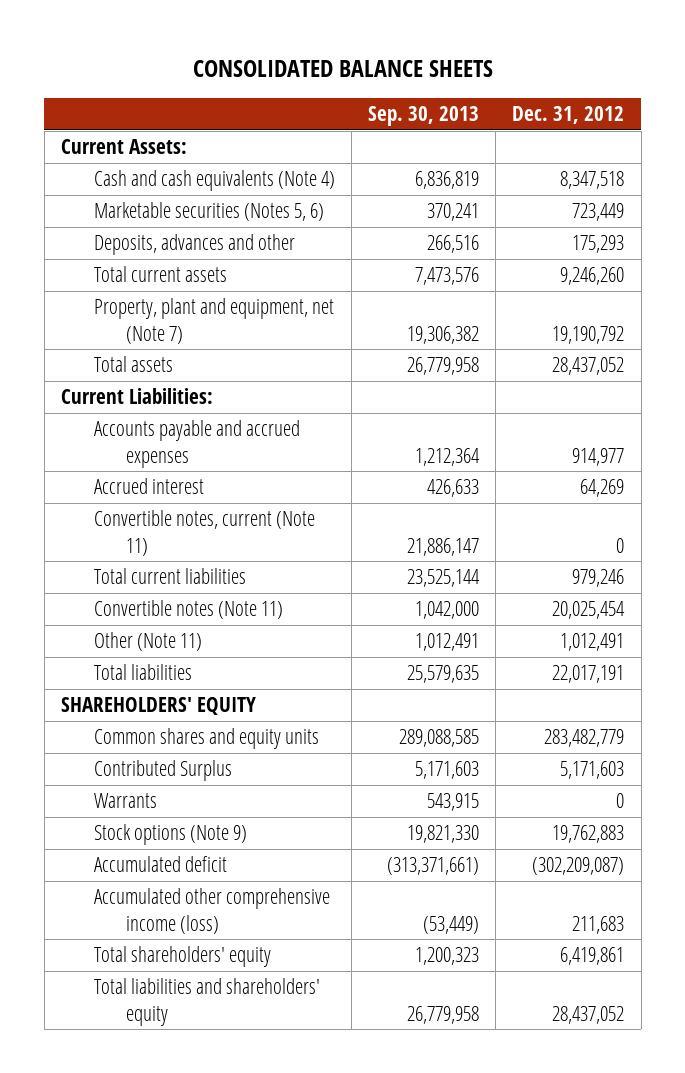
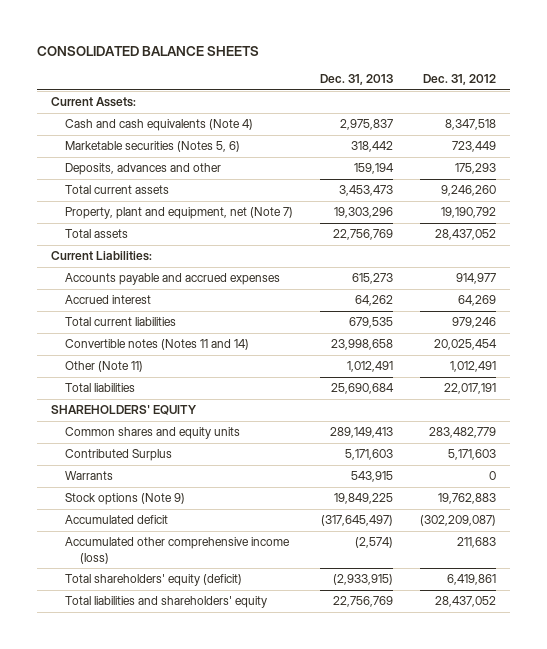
[367,106,479,127] Sep. 30, 2013 -> none
none -> [320,73,394,85] Dec. 31, 2013
[93,510,315,556] Convertible notes, current (Note 11) -> none
[93,600,283,620] Convertible notes (Note 11) -> [65,339,250,351] Convertible notes (Notes 11 and 14)
[93,946,271,968] Total shareholders' equity -> [65,574,243,587] Total shareholders' equity (deficit)

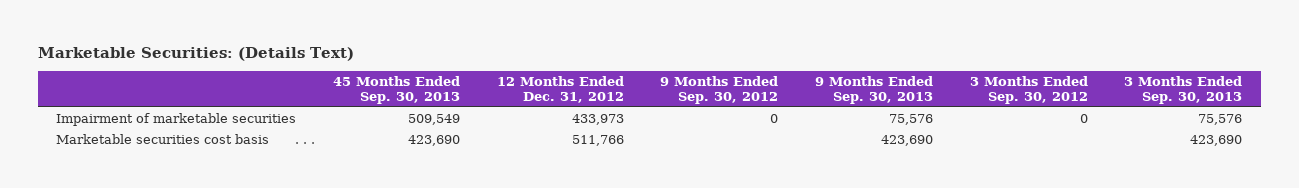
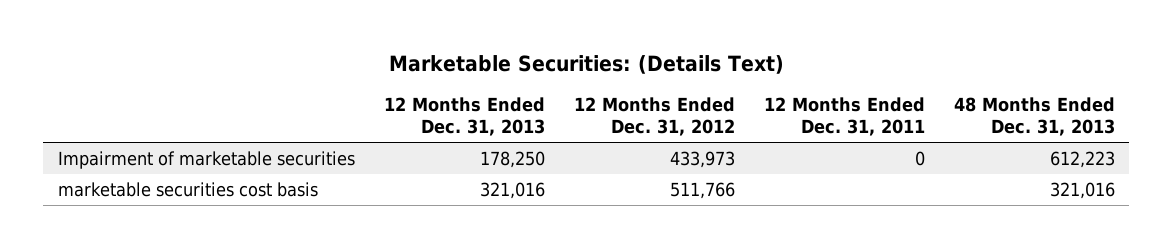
[333,75,461,105] 45 Months Ended Sep. 30, 2013 -> none
[660,75,779,105] 9 Months Ended Sep. 30, 2012 -> none
[815,75,934,105] 9 Months Ended Sep. 30, 2013 -> none
[969,75,1088,105] 3 Months Ended Sep. 30, 2012 -> none
[1124,75,1243,105] 3 Months Ended Sep. 30, 2013 -> none
none -> [383,97,545,137] 12 Months Ended Dec. 31, 2013
none -> [763,97,925,137] 12 Months Ended Dec. 31, 2011
none -> [953,97,1115,137] 48 Months Ended Dec. 31, 2013
[56,133,270,144] Marketable securities cost basis -> [57,181,318,197] marketable securities cost basis

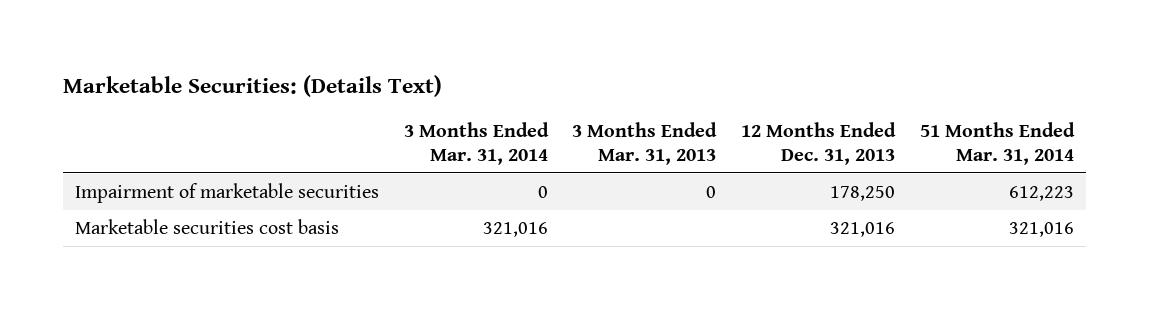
[573,97,735,137] 12 Months Ended Dec. 31, 2012 -> none
[763,97,925,137] 12 Months Ended Dec. 31, 2011 -> none
[953,97,1115,137] 48 Months Ended Dec. 31, 2013 -> none
none -> [403,122,549,166] 3 Months Ended Mar. 31, 2014
none -> [572,122,718,166] 3 Months Ended Mar. 31, 2013
none -> [919,122,1075,166] 51 Months Ended Mar. 31, 2014
[57,181,318,197] marketable securities cost basis -> [75,218,340,234] Marketable securities cost basis

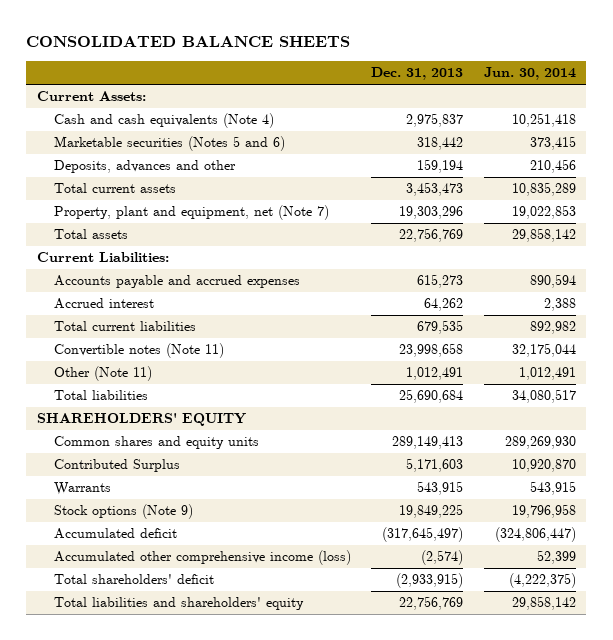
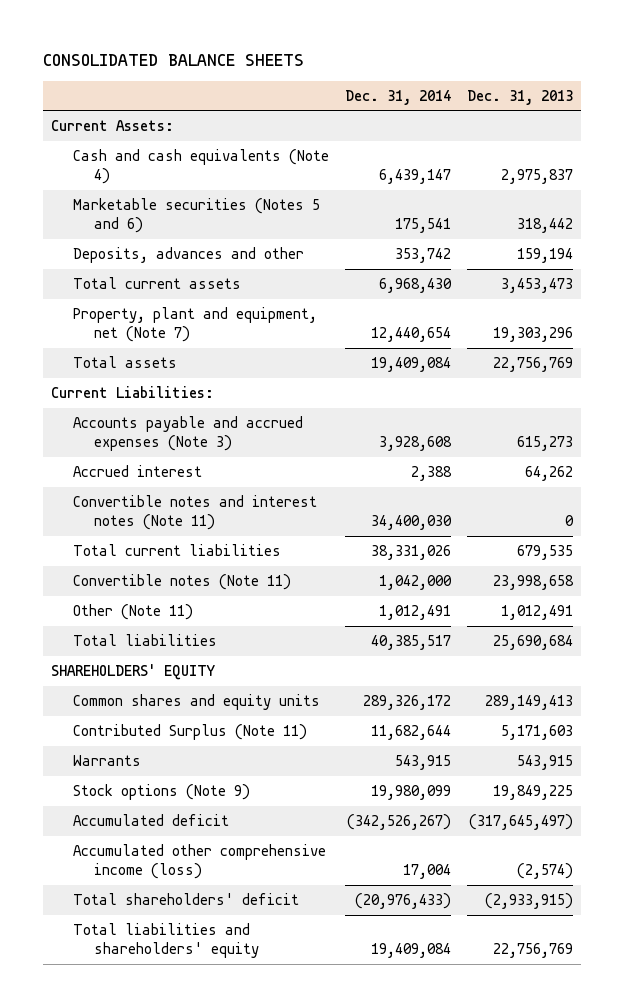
[484,67,577,81] Jun. 30, 2014 -> none
none -> [344,89,451,105] Dec. 31, 2014
[53,275,300,289] Accounts payable and accrued expenses -> [72,415,303,452] Accounts payable and accrued expenses (Note 3)
none -> [72,494,317,531] Convertible notes and interest notes (Note 11)
[53,459,180,473] Contributed Surplus -> [72,723,307,740] Contributed Surplus (Note 11)

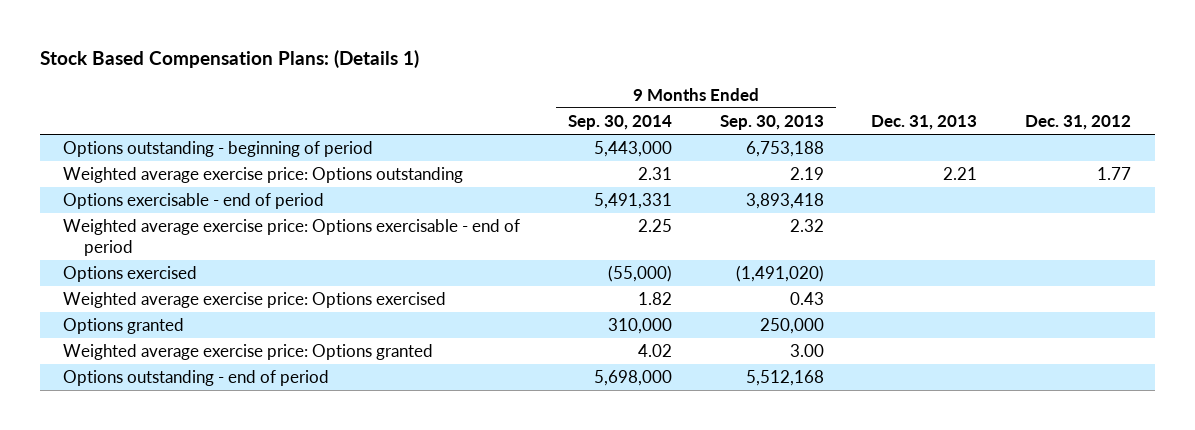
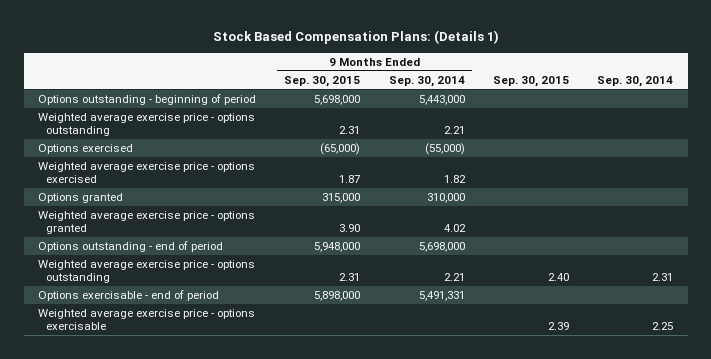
[719,115,824,131] Sep. 30, 2013 -> none
[871,115,978,131] Dec. 31, 2013 -> none
[1025,115,1132,131] Dec. 31, 2012 -> none
none -> [284,75,361,87] Sep. 30, 2015
none -> [493,75,570,87] Sep. 30, 2015
none -> [597,75,674,87] Sep. 30, 2014
[63,219,521,256] Weighted average exercise price: Options exercisable - end of period -> none
[63,167,464,184] Weighted average exercise price: Options outstanding -> [38,113,256,137] Weighted average exercise price - options outstanding
[638,167,673,181] 2.31 -> [443,126,465,135] 2.21
[63,292,447,309] Weighted average exercise price: Options exercised -> [38,162,256,184] Weighted average exercise price - options exercised
[63,344,434,361] Weighted average exercise price: Options granted -> [38,211,256,235] Weighted average exercise price - options granted
none -> [38,260,256,284] Weighted average exercise price - options outstanding
[63,193,325,210] Options exercisable - end of period -> [38,290,220,302] Options exercisable - end of period
none -> [38,309,256,331] Weighted average exercise price - options exercisable

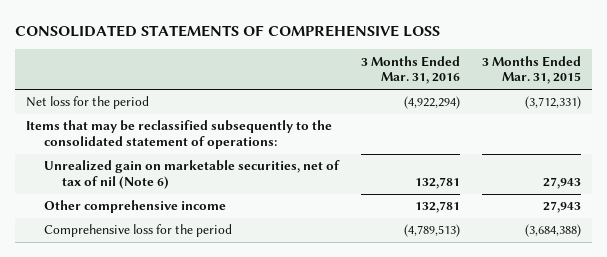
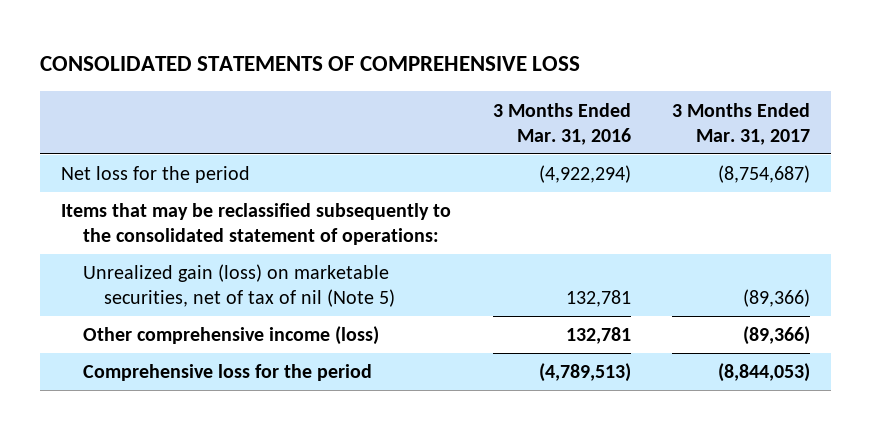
[482,55,582,85] 3 Months Ended Mar. 31, 2015 -> none
none -> [672,102,811,145] 3 Months Ended Mar. 31, 2017
[43,160,340,190] Unrealized gain on marketable securities, net of tax of nil (Note 6) -> [82,264,396,308] Unrealized gain (loss) on marketable securities, net of tax of nil (Note 5)
[43,200,226,214] Other comprehensive income -> [82,326,379,346] Other comprehensive income (loss)

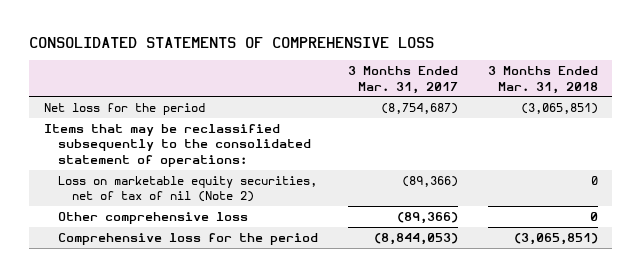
[492,102,631,145] 3 Months Ended Mar. 31, 2016 -> none
none -> [487,66,598,94] 3 Months Ended Mar. 31, 2018
[82,264,396,308] Unrealized gain (loss) on marketable securities, net of tax of nil (Note 5) -> [57,176,317,203] Loss on marketable equity securities, net of tax of nil (Note 2)
[82,326,379,346] Other comprehensive income (loss) -> [57,212,248,225] Other comprehensive loss

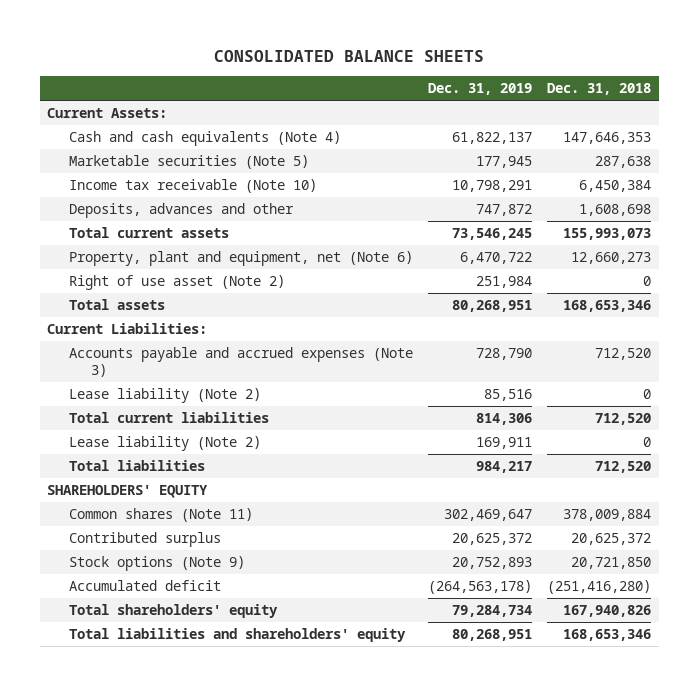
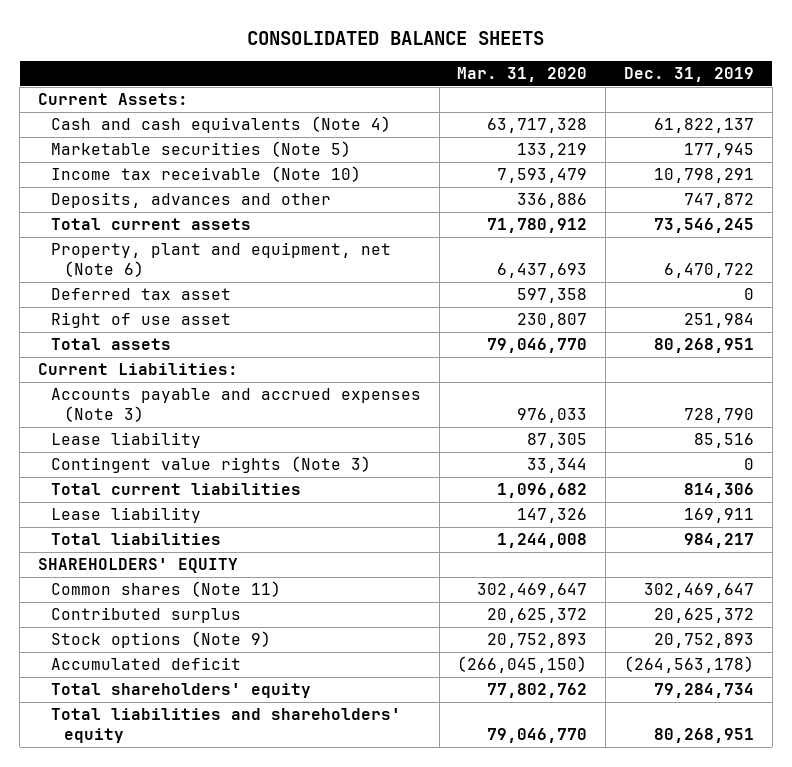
[547,82,652,95] Dec. 31, 2018 -> none
none -> [457,67,588,83] Mar. 31, 2020
none -> [50,288,231,301] Deferred tax asset
[69,275,286,291] Right of use asset (Note 2) -> [50,312,231,329] Right of use asset
[69,388,262,404] Lease liability (Note 2) -> [50,432,201,449] Lease liability
none -> [50,456,371,474] Contingent value rights (Note 3)
[69,436,262,452] Lease liability (Note 2) -> [50,507,201,524] Lease liability

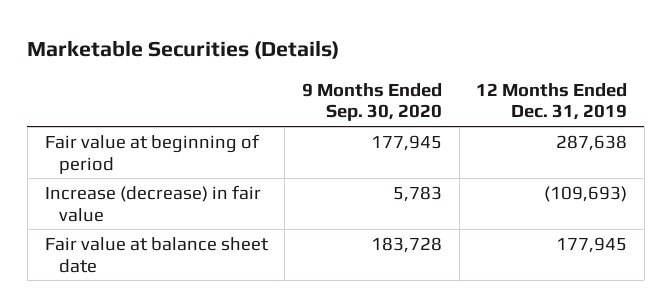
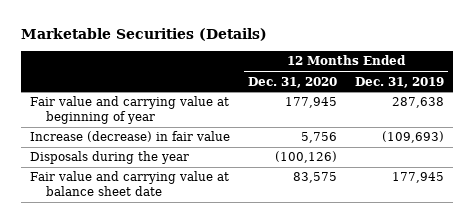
[301,82,442,122] 9 Months Ended Sep. 30, 2020 -> none
none -> [248,76,338,88] Dec. 31, 2020
[44,133,260,174] Fair value at beginning of period -> [30,96,230,125] Fair value and carrying value at beginning of year
none -> [30,151,190,165] Disposals during the year
[44,236,269,273] Fair value at balance sheet date -> [30,171,230,197] Fair value and carrying value at balance sheet date

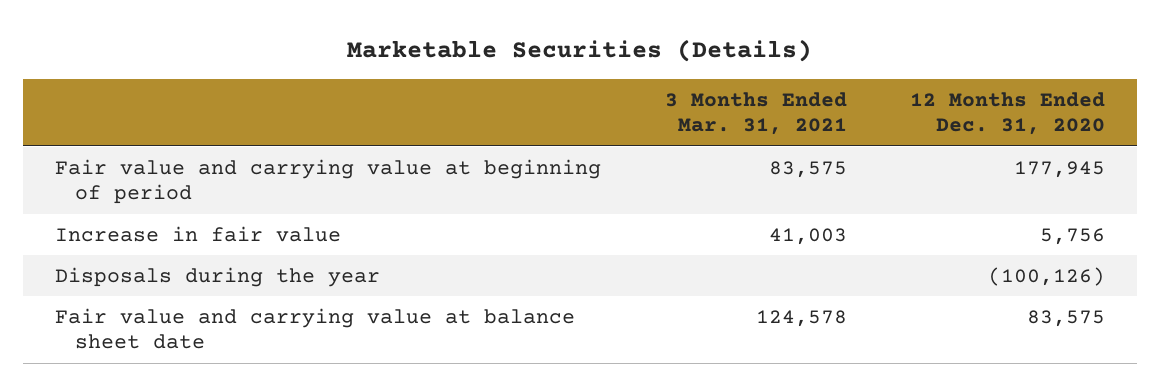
[355,76,445,88] Dec. 31, 2019 -> none
none -> [664,91,847,136] 3 Months Ended Mar. 31, 2021
[30,96,230,125] Fair value and carrying value at beginning of year -> [55,158,602,205] Fair value and carrying value at beginning of period
[30,131,231,143] Increase (decrease) in fair value -> [55,225,342,242] Increase in fair value

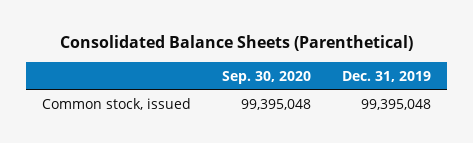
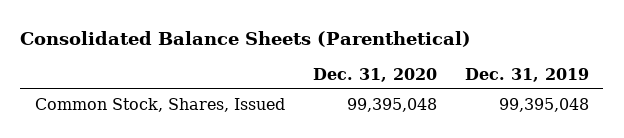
[222,70,312,84] Sep. 30, 2020 -> none
none -> [312,68,437,83] Dec. 31, 2020
[41,97,191,110] Common stock, issued -> [34,97,285,112] Common Stock, Shares, Issued

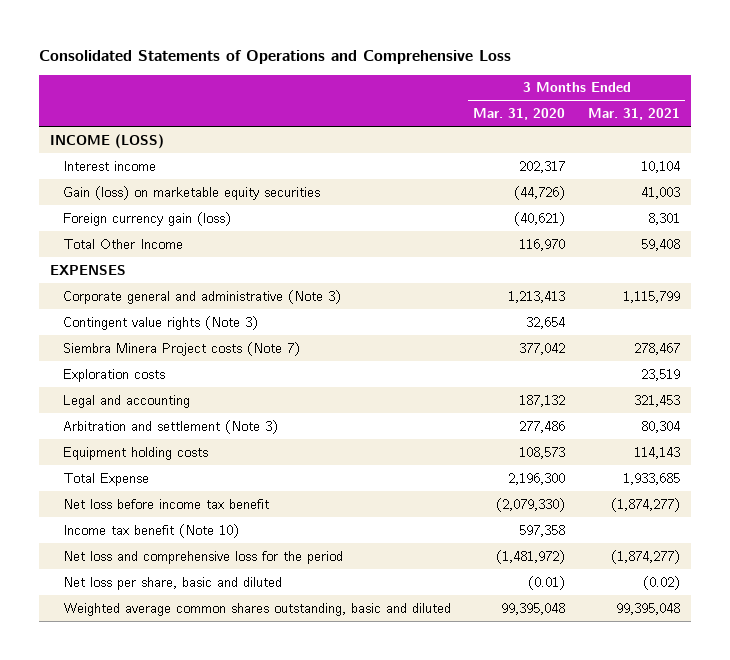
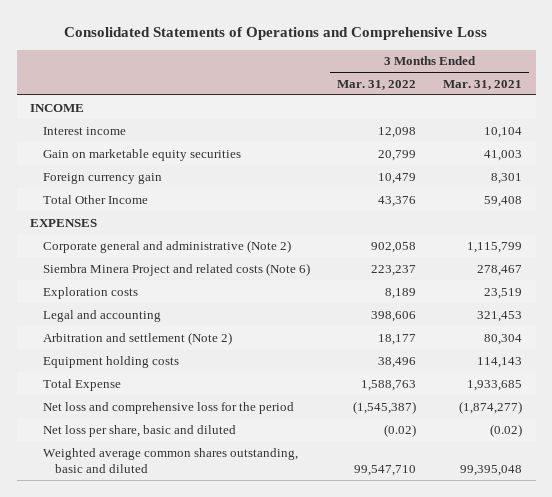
[473,108,566,121] Mar. 31, 2020 -> none
none -> [336,79,416,90] Mar. 31, 2022
[49,133,164,149] INCOME (LOSS) -> [30,103,85,112] INCOME
[63,185,321,200] Gain (loss) on marketable equity securities -> [42,148,241,161] Gain on marketable equity securities
[63,211,232,226] Foreign currency gain (loss) -> [42,172,162,184] Foreign currency gain
[63,315,259,330] Contingent value rights (Note 3) -> none
[63,289,342,304] Corporate general and administrative (Note 3) -> [42,239,291,253] Corporate general and administrative (Note 2)
[63,341,301,356] Siembra Minera Project costs (Note 7) -> [42,262,310,276] Siembra Minera Project and related costs (Note 6)
[63,419,279,434] Arbitration and settlement (Note 3) -> [42,331,232,345] Arbitration and settlement (Note 2)
[63,498,270,509] Net loss before income tax benefit -> none
[63,523,240,538] Income tax benefit (Note 10) -> none

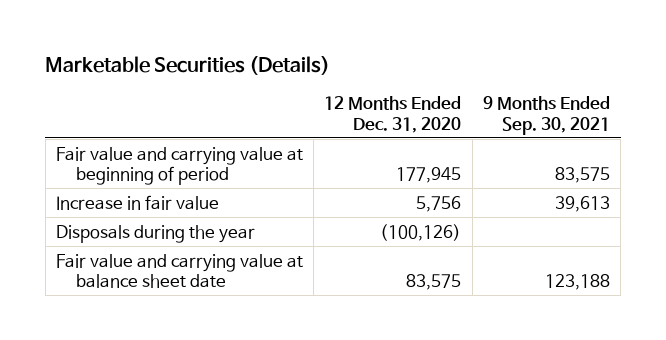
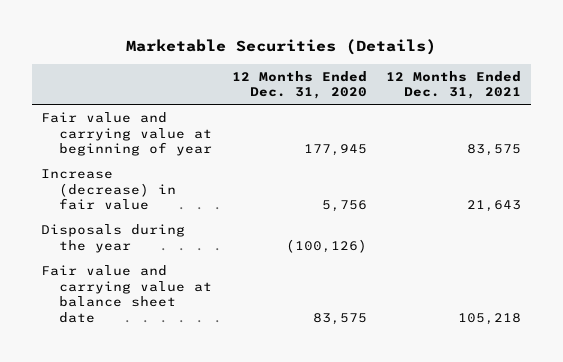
[482,96,610,135] 9 Months Ended Sep. 30, 2021 -> none
none -> [386,70,522,100] 12 Months Ended Dec. 31, 2021
[55,146,303,186] Fair value and carrying value at beginning of period -> [41,111,213,157] Fair value and carrying value at beginning of year
[55,194,219,210] Increase in fair value -> [41,168,177,211] Increase (decrease) in fair value

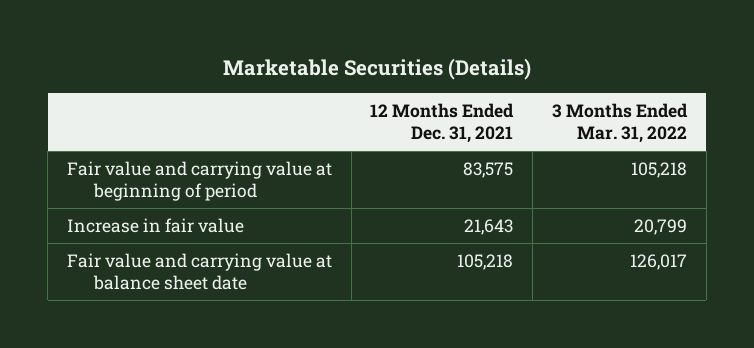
[231,70,367,100] 12 Months Ended Dec. 31, 2020 -> none
none -> [551,102,688,144] 3 Months Ended Mar. 31, 2022
[41,223,186,253] Disposals during the year -> none
[41,111,213,157] Fair value and carrying value at beginning of year -> [66,160,332,202] Fair value and carrying value at beginning of period
[41,168,177,211] Increase (decrease) in fair value -> [66,217,244,233] Increase in fair value

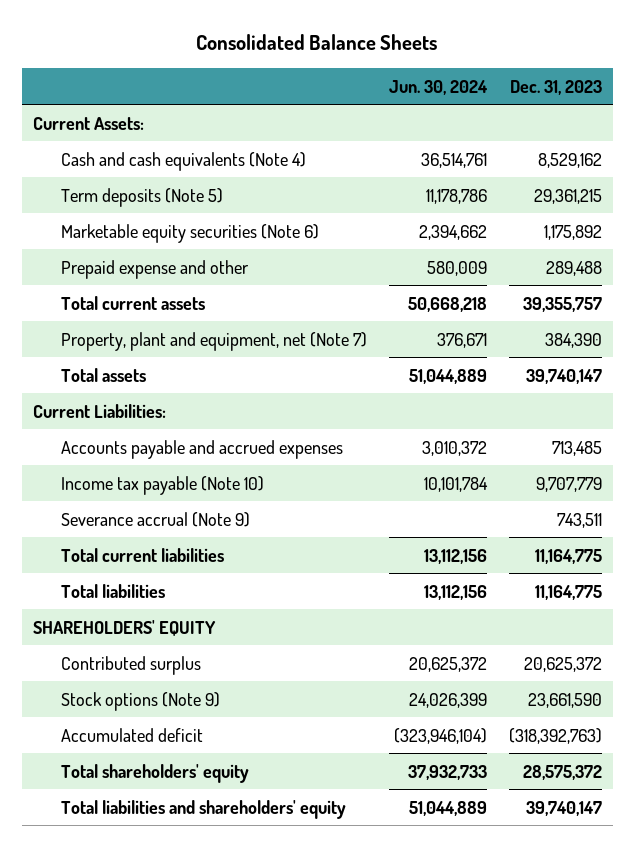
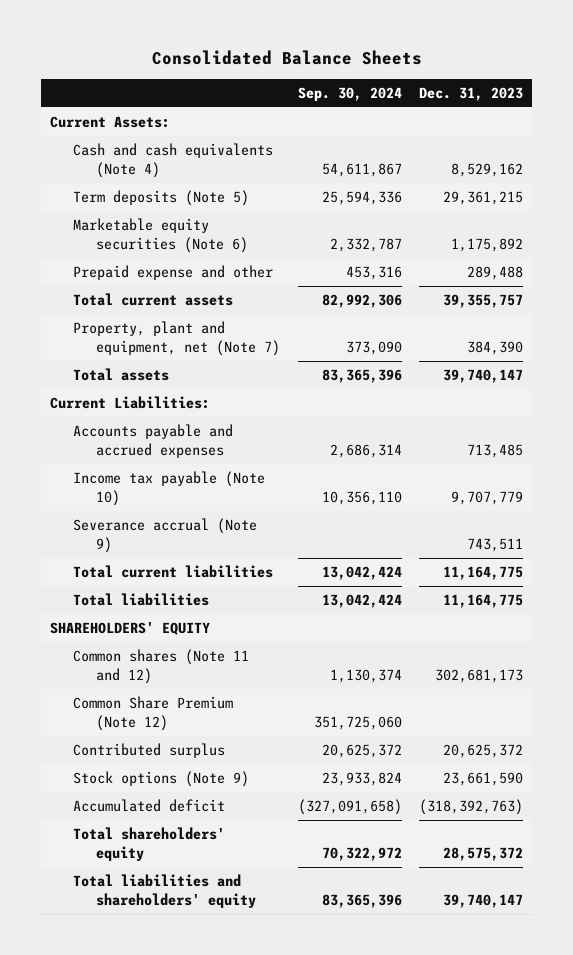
[388,79,488,95] Jun. 30, 2024 -> none
none -> [297,87,402,102] Sep. 30, 2024
none -> [73,649,250,685] Common shares (Note 11 and 12)
none -> [73,696,234,732] Common Share Premium (Note 12)

